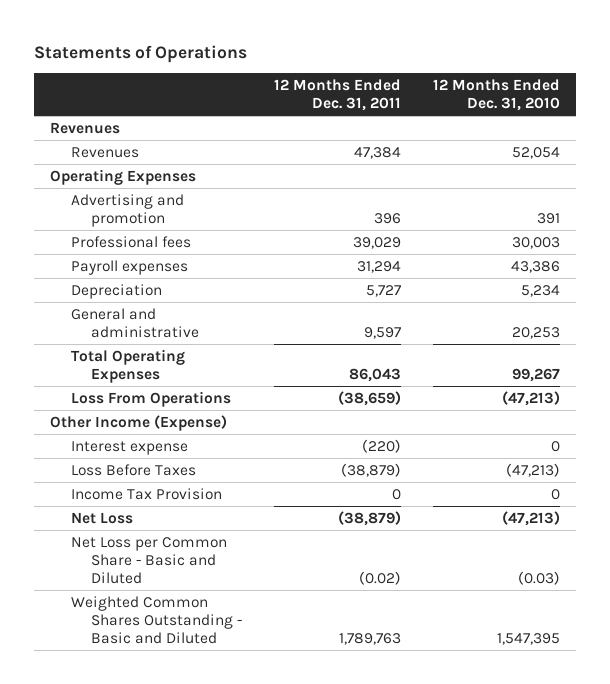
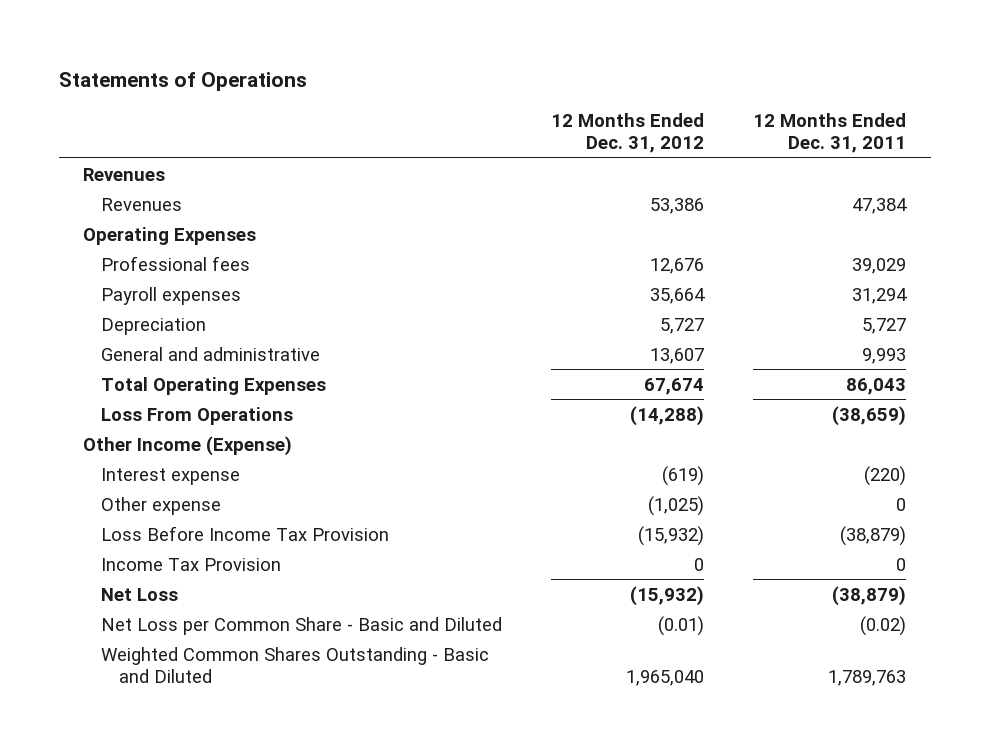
[433,79,561,112] 12 Months Ended Dec. 31, 2010 -> none
none -> [551,112,705,154] 12 Months Ended Dec. 31, 2012
[70,193,184,227] Advertising and promotion -> none
[364,326,402,339] 9,597 -> [862,347,907,364] 9,993
none -> [100,496,221,515] Other expense
[70,463,196,476] Loss Before Taxes -> [100,525,389,541] Loss Before Income Tax Provision

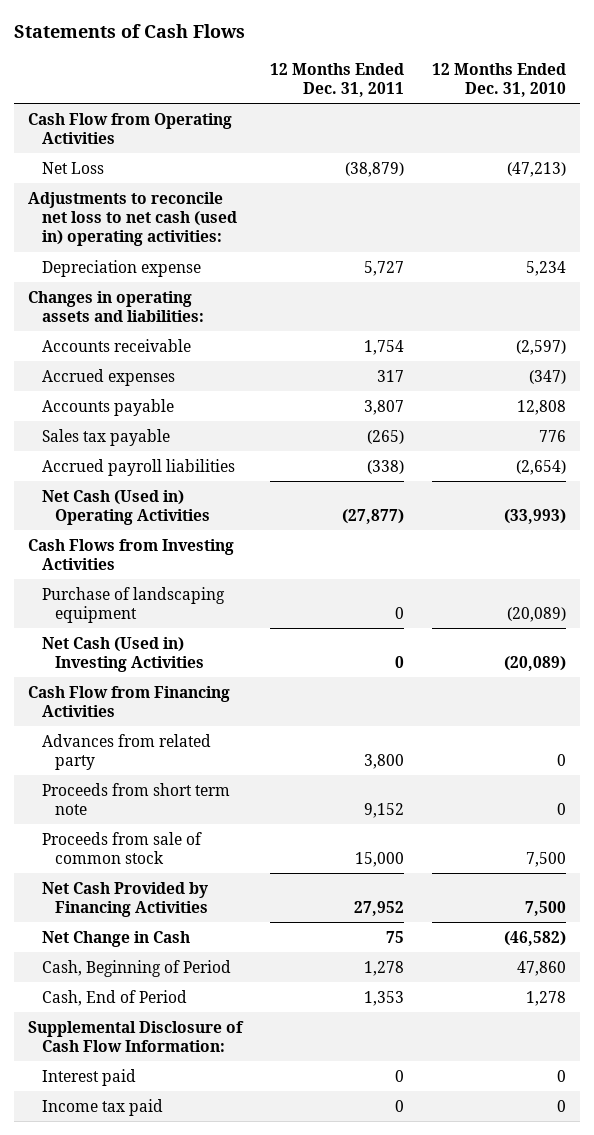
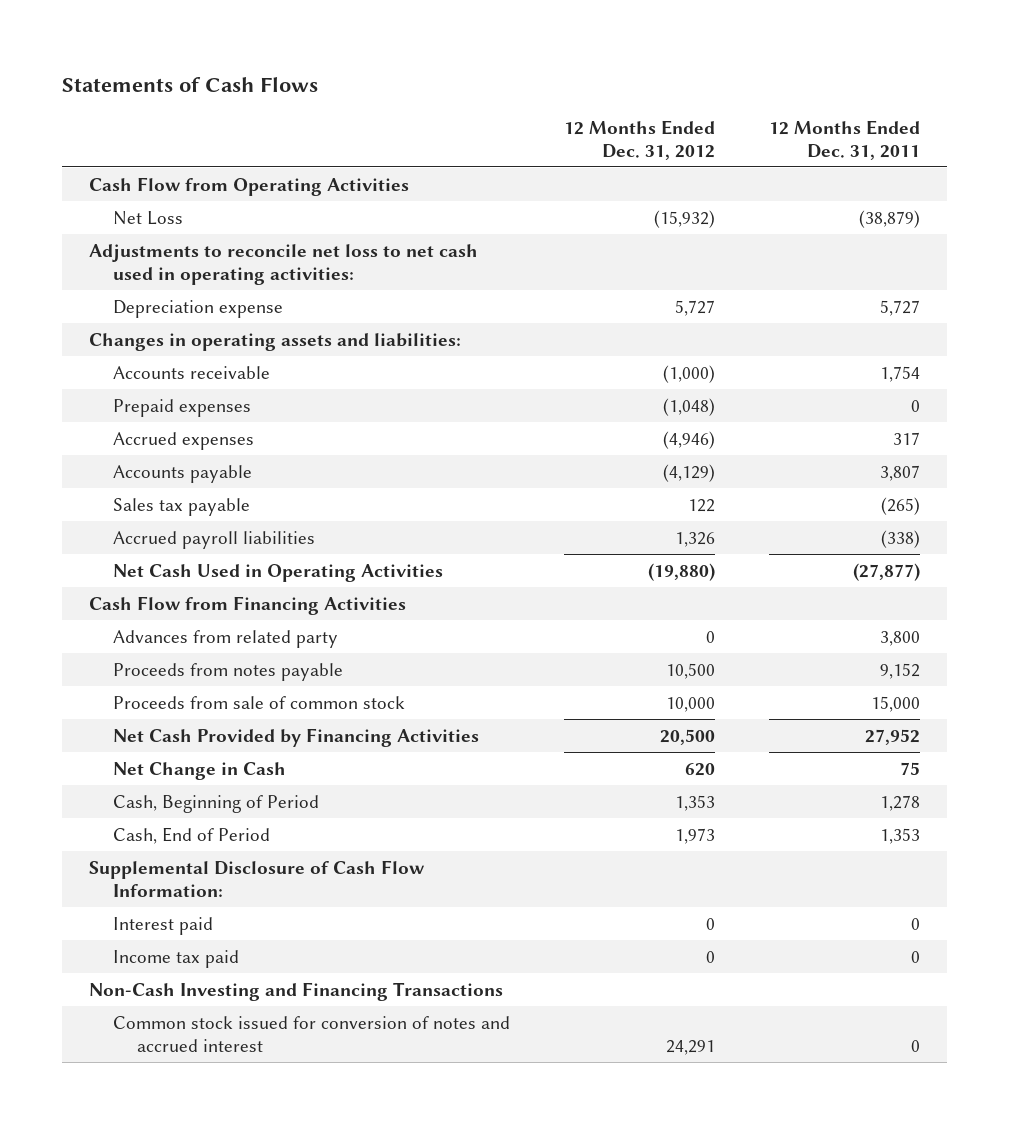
[432,62,567,97] 12 Months Ended Dec. 31, 2010 -> none
none -> [563,119,715,160] 12 Months Ended Dec. 31, 2012
[28,191,237,247] Adjustments to reconcile net loss to net cash (used in) operating activities: -> [88,243,478,285] Adjustments to reconcile net loss to net cash used in operating activities:
none -> [112,398,251,417] Prepaid expenses
[28,538,235,570] Cash Flows from Investing Activities -> none
[41,586,225,623] Purchase of landscaping equipment -> none
[41,636,205,672] Net Cash (Used in) Investing Activities -> none
[41,489,211,525] Net Cash (Used in) Operating Activities -> [112,563,443,582] Net Cash Used in Operating Activities
[41,782,230,815] Proceeds from short term note -> [112,662,343,681] Proceeds from notes payable
none -> [88,981,503,1001] Non-Cash Investing and Financing Transactions
none -> [112,1015,510,1052] Common stock issued for conversion of notes and accrued interest

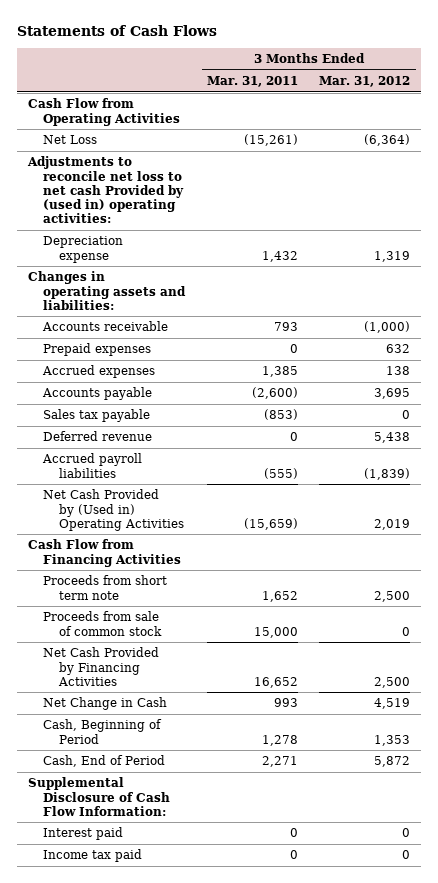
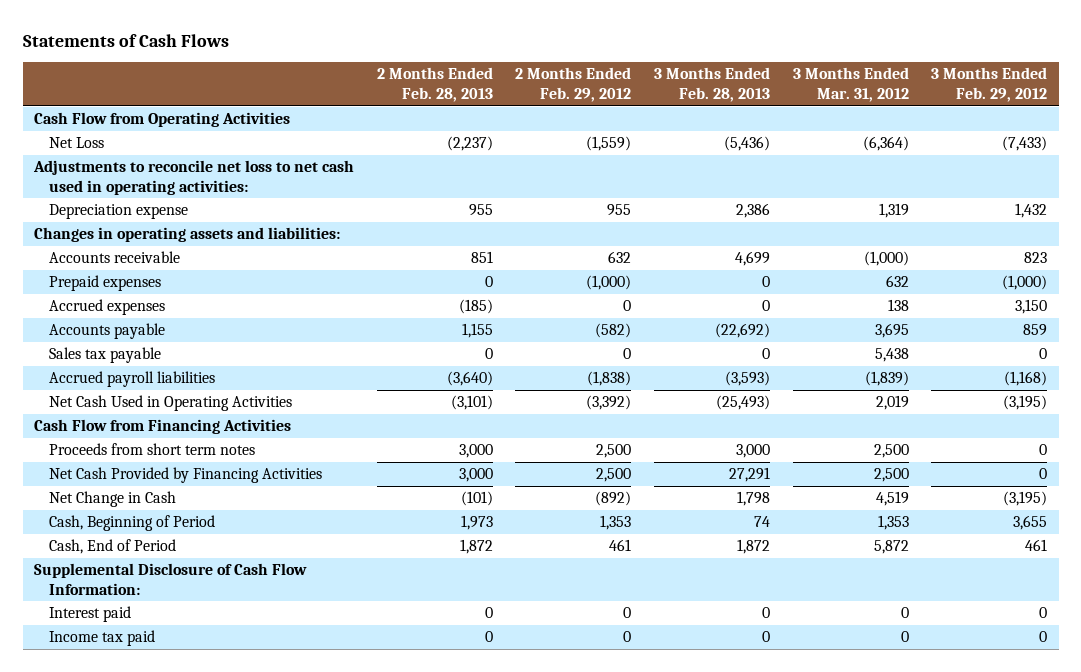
[206,76,298,88] Mar. 31, 2011 -> none
none -> [376,67,493,102] 2 Months Ended Feb. 28, 2013
none -> [515,67,632,102] 2 Months Ended Feb. 29, 2012
none -> [653,67,770,102] 3 Months Ended Feb. 28, 2013
none -> [931,67,1048,102] 3 Months Ended Feb. 29, 2012
[26,156,185,223] Adjustments to reconcile net loss to net cash Provided by (used in) operating activities: -> [32,160,354,195] Adjustments to reconcile net loss to net cash used in operating activities:
[43,431,153,442] Deferred revenue -> none
[402,410,411,420] 0 -> [874,348,909,363] 5,438
[43,489,185,531] Net Cash Provided by (Used in) Operating Activities -> [48,395,292,412] Net Cash Used in Operating Activities
[43,611,163,636] Proceeds from sale of common stock -> none
[43,575,168,600] Proceeds from short term note -> [48,443,255,456] Proceeds from short term notes

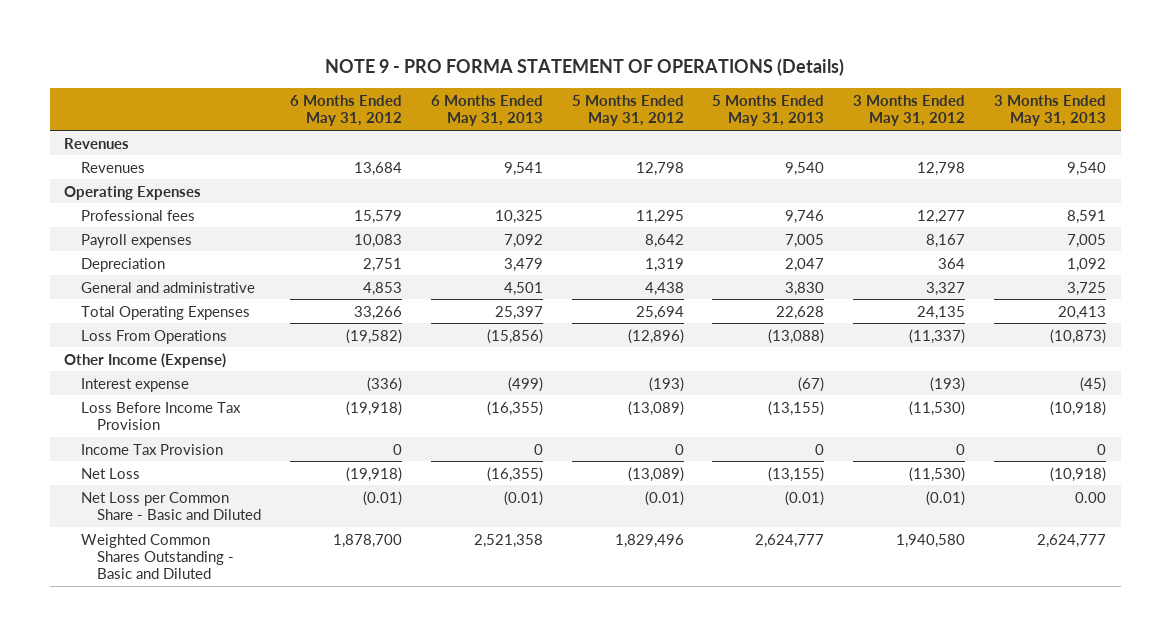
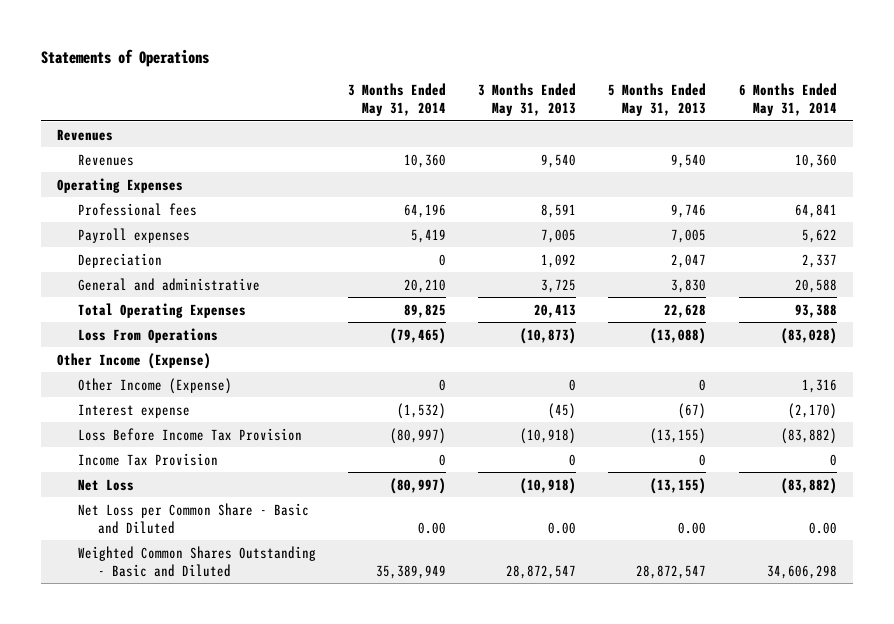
[325,58,845,77] NOTE 9 - PRO FORMA STATEMENT OF OPERATIONS (Details) -> [41,49,210,68] Statements of Operations
[289,95,402,127] 6 Months Ended May 31, 2012 -> none
[430,95,543,127] 6 Months Ended May 31, 2013 -> none
[571,95,684,127] 5 Months Ended May 31, 2012 -> none
[853,95,966,127] 3 Months Ended May 31, 2012 -> none
none -> [347,83,446,117] 3 Months Ended May 31, 2014
none -> [738,83,837,117] 6 Months Ended May 31, 2014
none -> [77,377,232,394] Other Income (Expense)
[785,490,825,506] (0.01) -> [678,521,707,534] 0.00
[755,533,825,548] 2,624,777 -> [636,564,707,579] 28,872,547
[1037,533,1107,548] 2,624,777 -> [506,564,577,579] 28,872,547

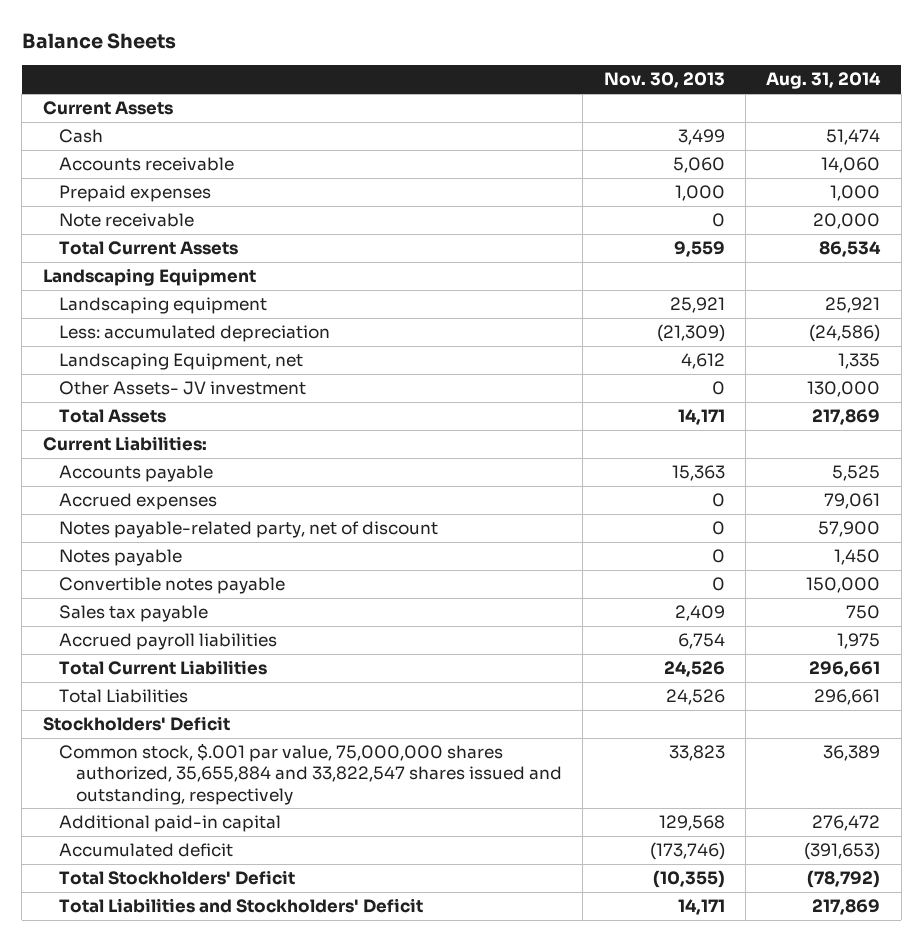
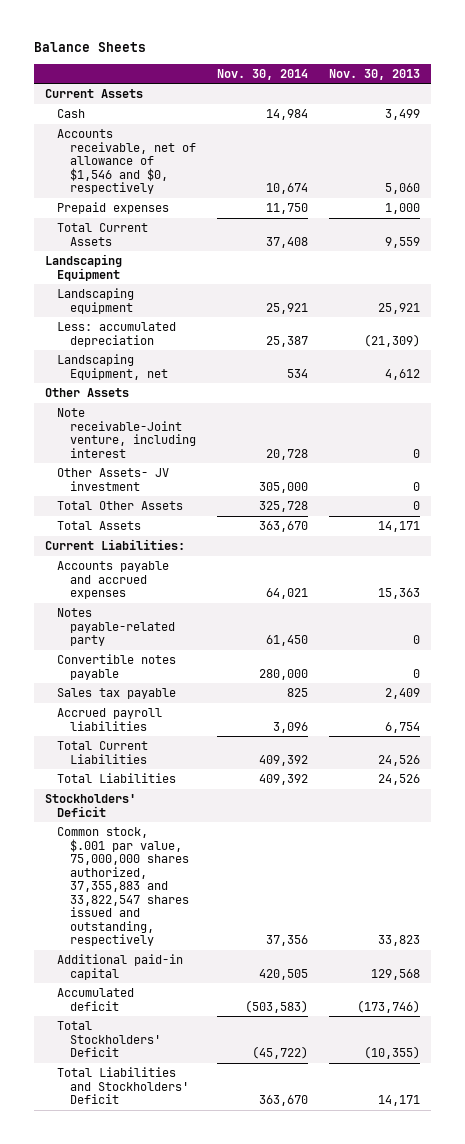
[766,72,882,90] Aug. 31, 2014 -> none
none -> [217,68,309,80] Nov. 30, 2014
[59,157,235,172] Accounts receivable -> [57,129,196,195] Accounts receivable, net of allowance of $1,546 and $0, respectively
[59,213,195,228] Note receivable -> none
none -> [45,388,130,398] Other Assets
none -> [57,408,196,458] Note receivable-Joint venture, including interest
none -> [57,501,184,511] Total Other Assets
[59,493,218,511] Accrued expenses -> none
[59,549,183,567] Notes payable -> none
[59,465,214,483] Accounts payable -> [57,561,170,600] Accounts payable and accrued expenses
[59,521,439,539] Notes payable-related party, net of discount -> [57,608,175,647] Notes payable-related party
[59,743,562,805] Common stock, $.001 par value, 75,000,000 shares authorized, 35,655,884 and 33,822,547 shares issued and outstanding, respectively -> [57,827,189,947] Common stock, $.001 par value, 75,000,000 shares authorized, 37,355,883 and 33,822,547 shares issued and outstanding, respectively

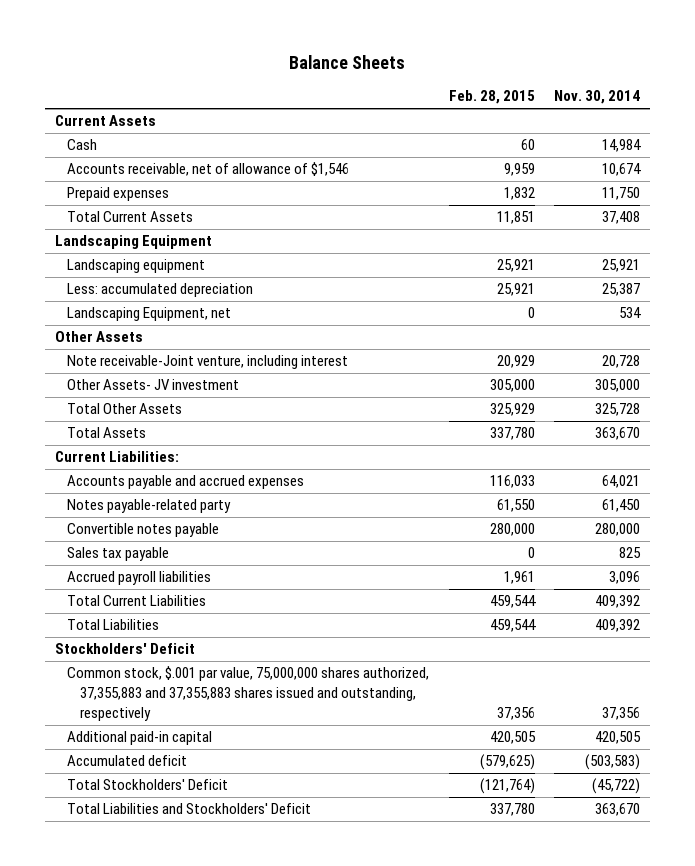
[329,68,421,80] Nov. 30, 2013 -> none
none -> [448,90,535,105] Feb. 28, 2015
[57,129,196,195] Accounts receivable, net of allowance of $1,546 and $0, respectively -> [67,162,350,177] Accounts receivable, net of allowance of $1,546
[57,827,189,947] Common stock, $.001 par value, 75,000,000 shares authorized, 37,355,883 and 33,822,547 shares issued and outstanding, respectively -> [67,666,430,722] Common stock, $.001 par value, 75,000,000 shares authorized, 37,355,883 and 37,355,883 shares issued and outstanding, respectively

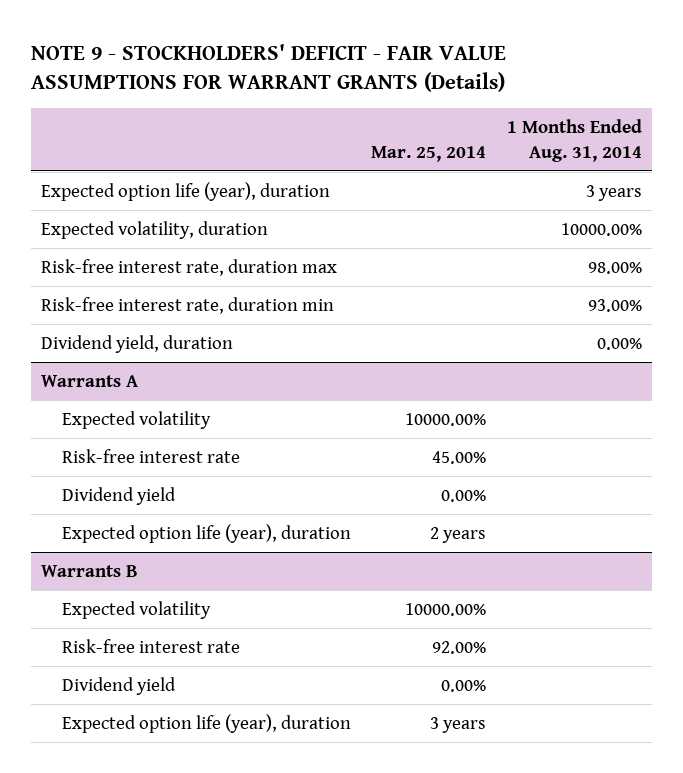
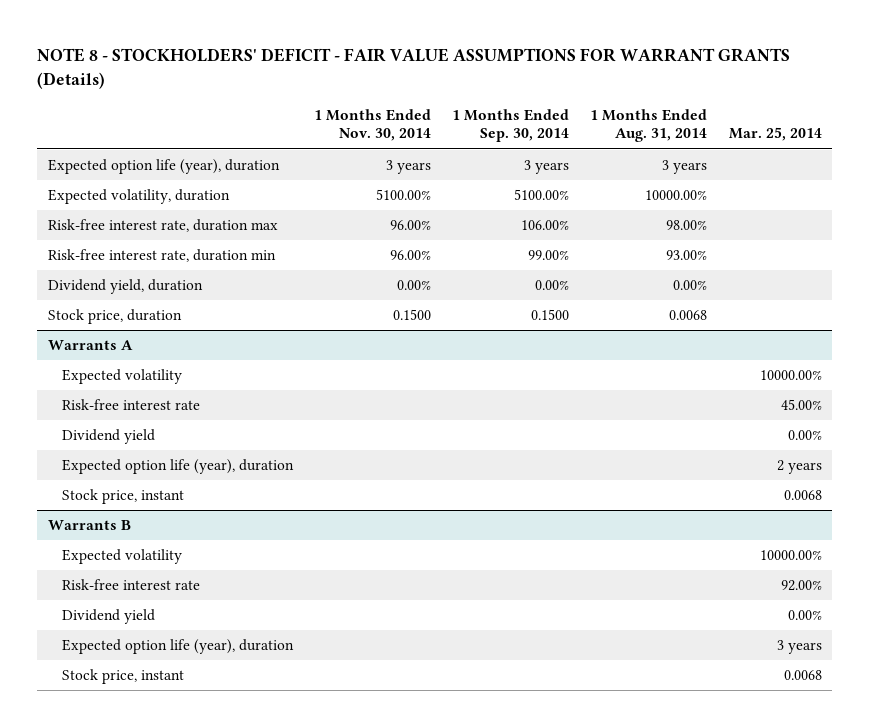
[30,44,506,93] NOTE 9 - STOCKHOLDERS' DEFICIT - FAIR VALUE ASSUMPTIONS FOR WARRANT GRANTS (Details) -> [37,48,791,89] NOTE 8 - STOCKHOLDERS' DEFICIT - FAIR VALUE ASSUMPTIONS FOR WARRANT GRANTS (Details)
none -> [314,109,432,142] 1 Months Ended Nov. 30, 2014
none -> [452,109,570,143] 1 Months Ended Sep. 30, 2014
none -> [47,309,182,325] Stock price, duration
none -> [61,489,184,505] Stock price, instant
none -> [61,669,184,685] Stock price, instant

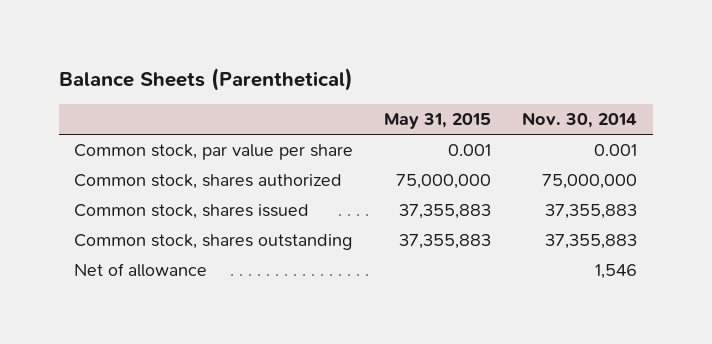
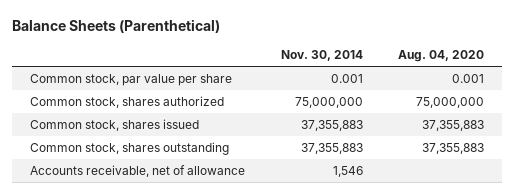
[384,113,492,130] May 31, 2015 -> none
none -> [398,50,485,63] Aug. 04, 2020
[74,263,208,278] Net of allowance -> [30,164,246,177] Accounts receivable, net of allowance

